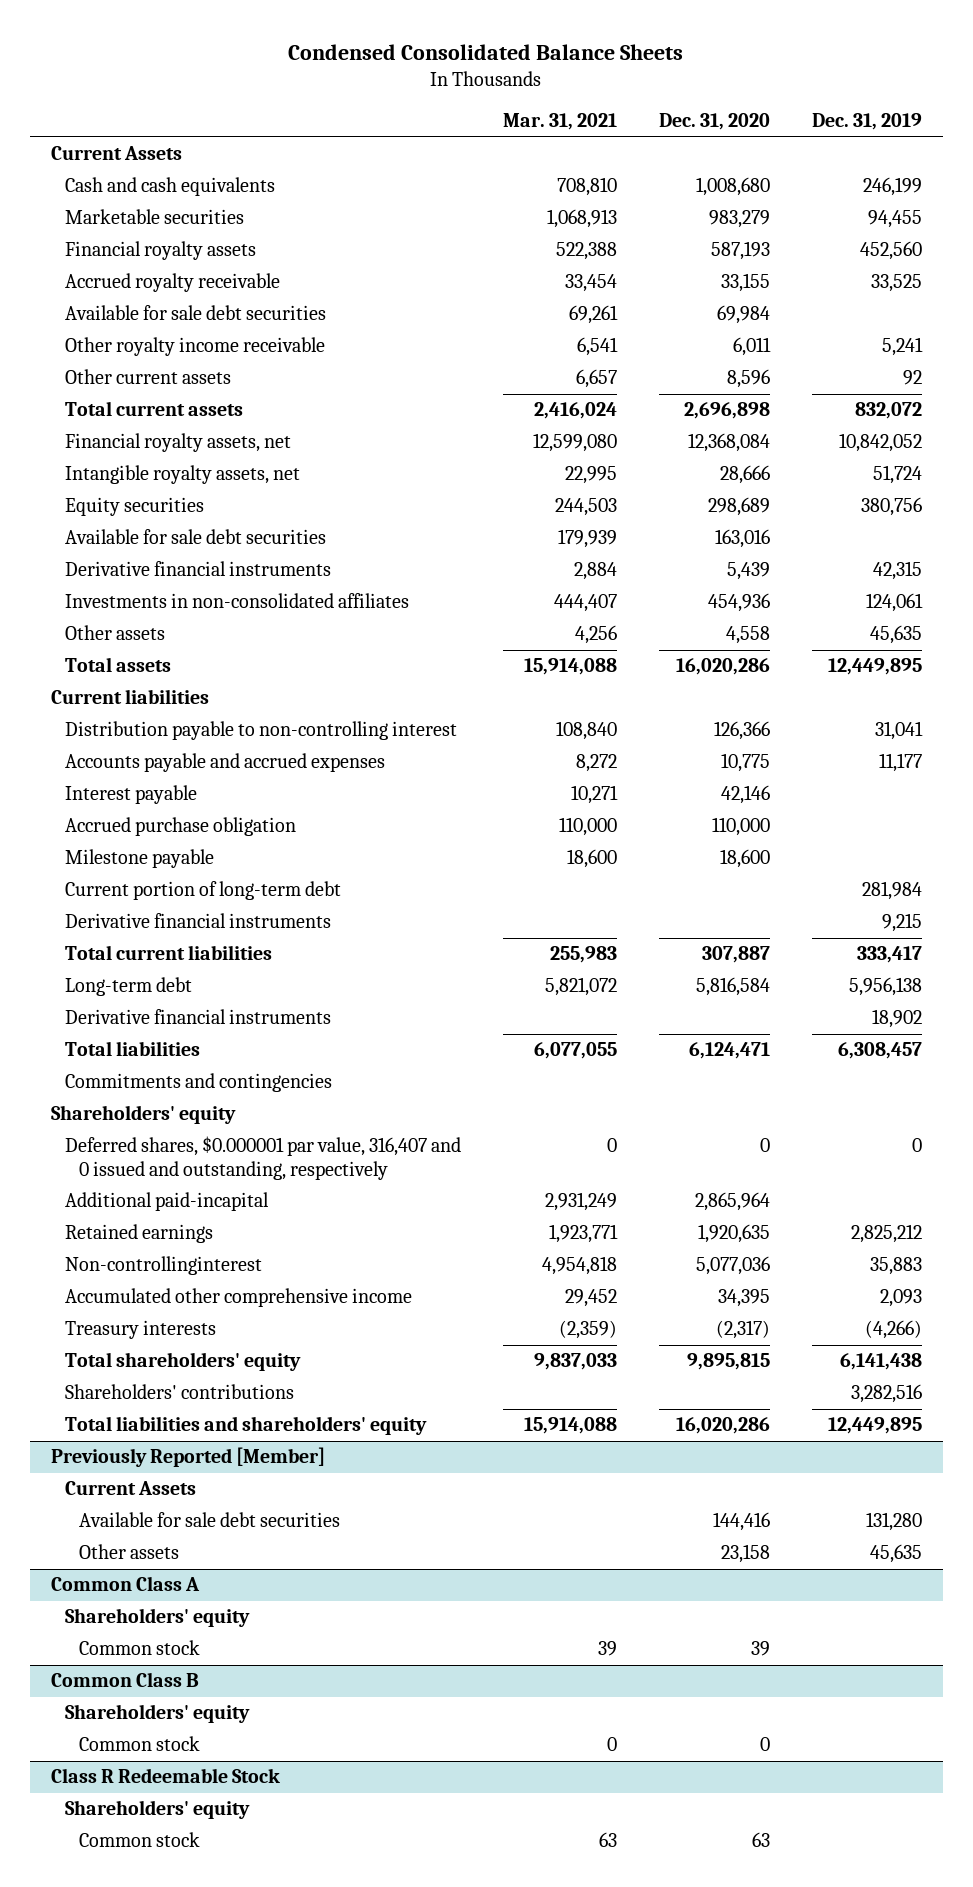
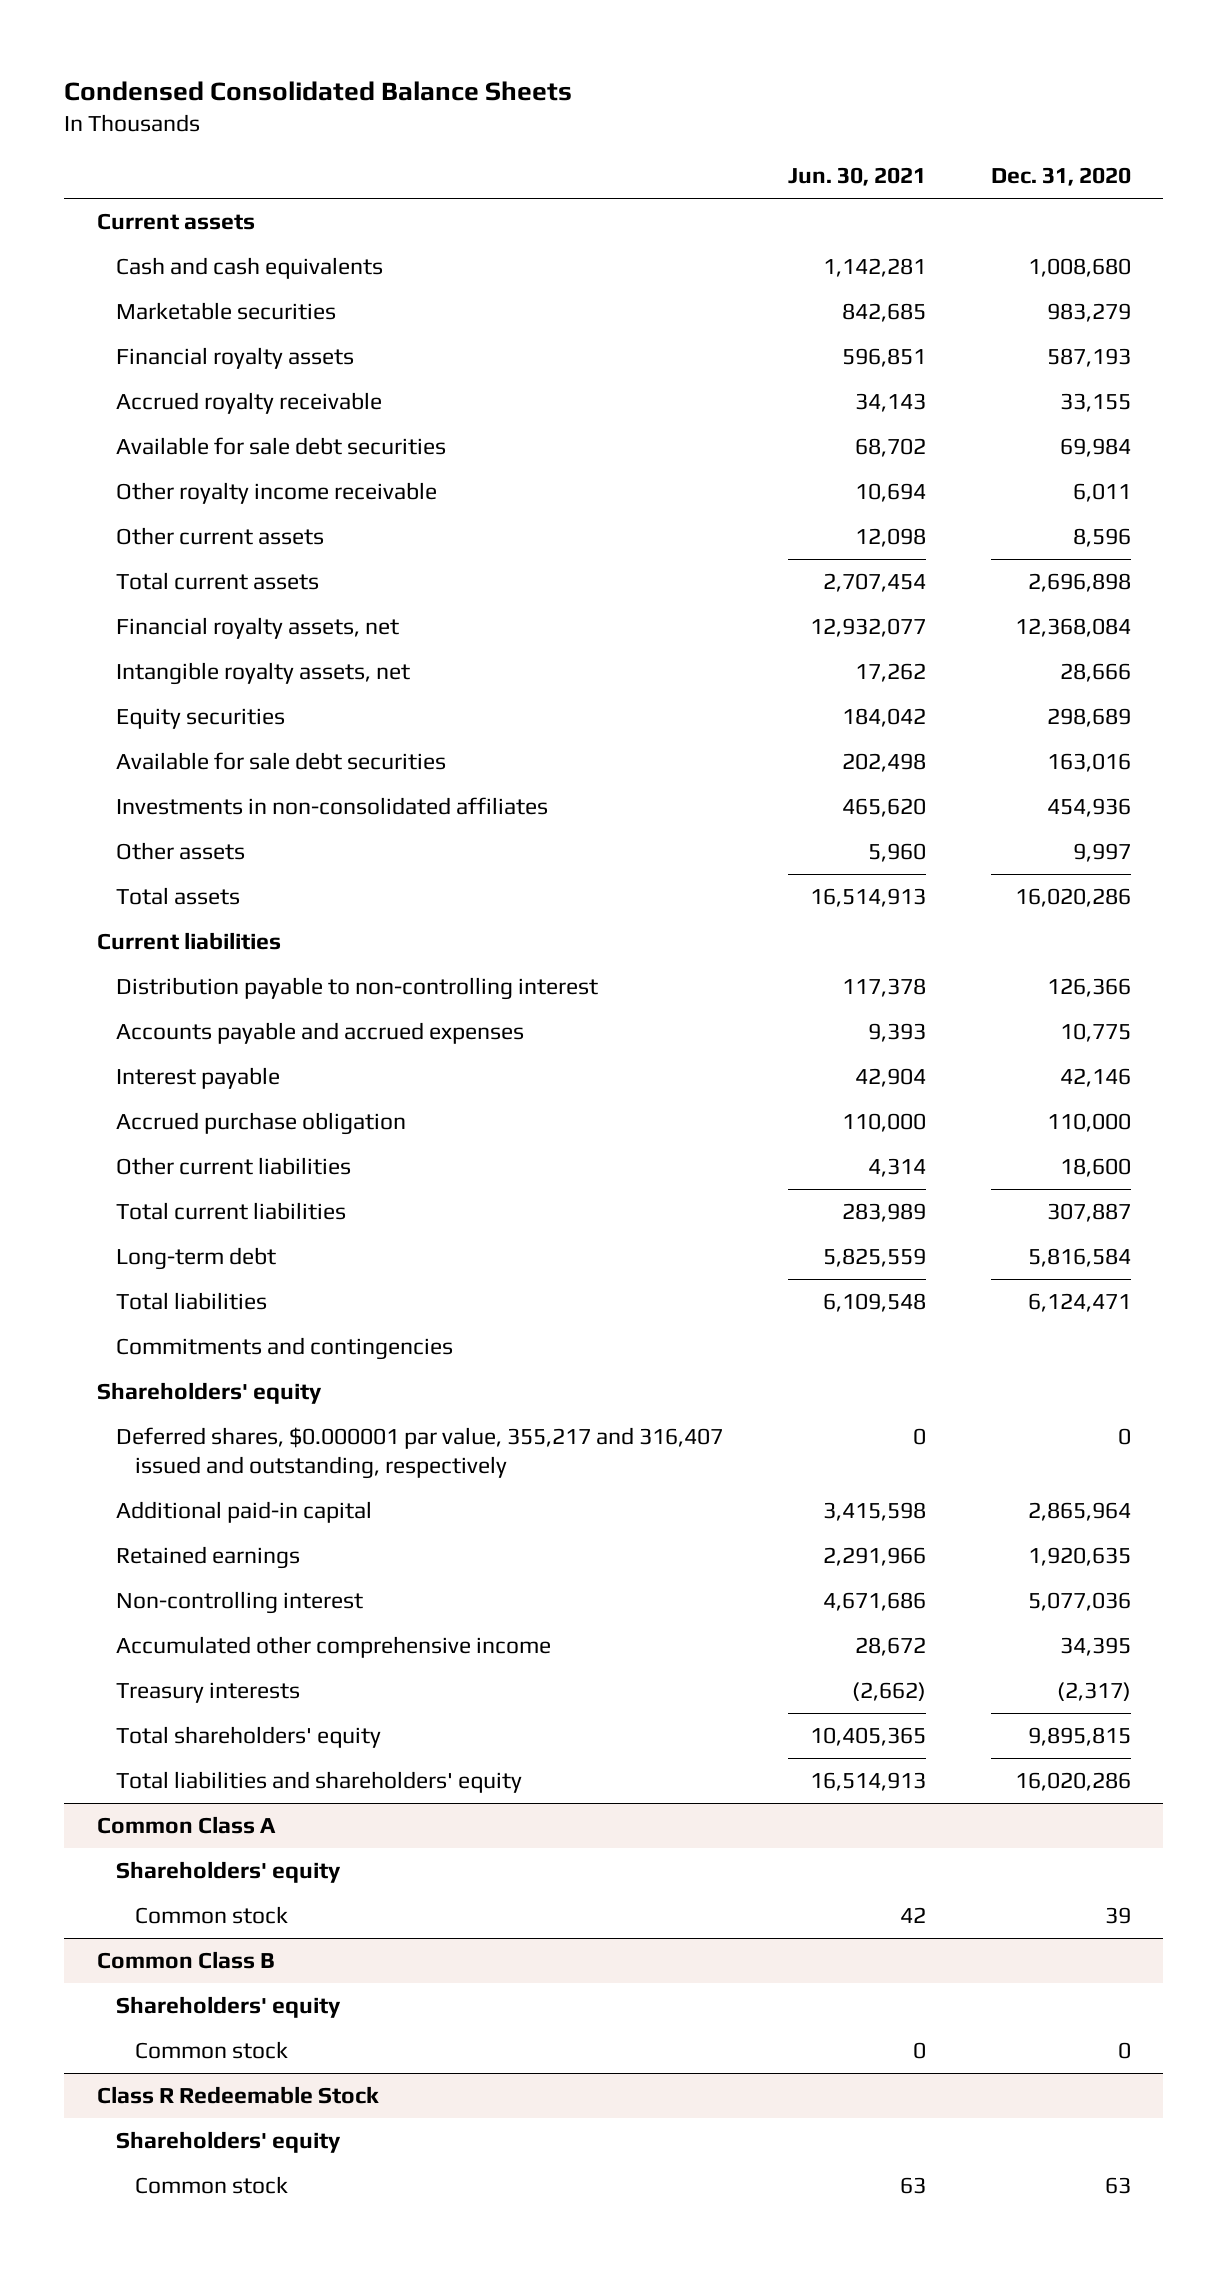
[503,113,618,131] Mar. 31, 2021 -> none
[812,113,923,131] Dec. 31, 2019 -> none
none -> [787,167,926,187] Jun. 30, 2021
[50,146,182,161] Current Assets -> [96,212,255,230] Current assets
[64,561,331,577] Derivative financial instruments -> none
[726,626,771,645] 4,558 -> [1072,842,1131,862] 9,997
[64,881,341,901] Current portion of long-term debt -> none
[64,913,331,929] Derivative financial instruments -> none
[64,849,214,869] Milestone payable -> [115,1156,351,1175] Other current liabilities
[64,1009,331,1025] Derivative financial instruments -> none
[64,1136,461,1180] Deferred shares, $0.000001 par value, 316,407 and 0 issued and outstanding, respectively -> [115,1426,723,1479] Deferred shares, $0.000001 par value, 355,217 and 316,407 issued and outstanding, respectively
[64,1192,269,1212] Additional paid-incapital -> [115,1500,372,1523] Additional paid-in capital
[64,1256,262,1276] Non-controllinginterest -> [115,1590,363,1614] Non-controlling interest
[64,1384,294,1400] Shareholders' contributions -> none
[50,1447,325,1468] Previously Reported [Member] -> none
[64,1481,196,1496] Current Assets -> none
[79,1512,341,1528] Available for sale debt securities -> none
[79,1544,180,1560] Other assets -> none

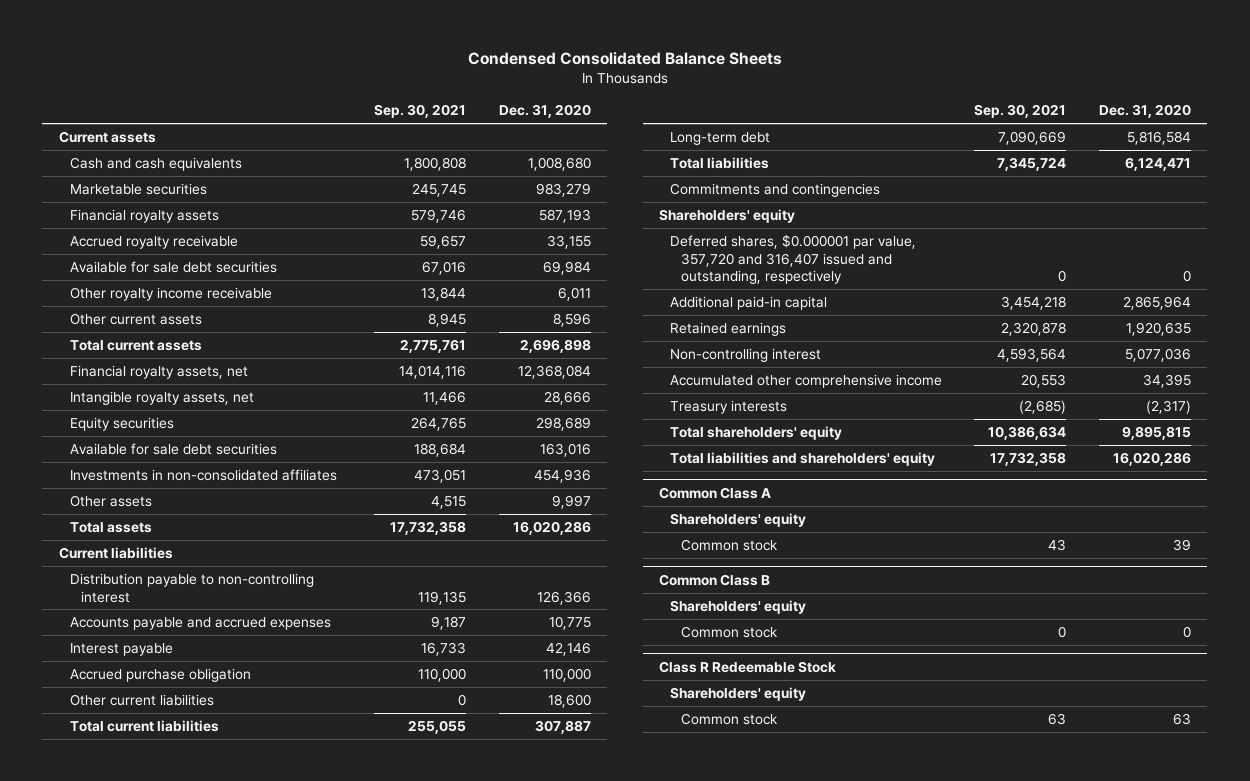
[787,167,926,187] Jun. 30, 2021 -> none
none -> [374,104,467,119] Sep. 30, 2021
[115,1426,723,1479] Deferred shares, $0.000001 par value, 355,217 and 316,407 issued and outstanding, respectively -> [669,233,916,285] Deferred shares, $0.000001 par value, 357,720 and 316,407 issued and outstanding, respectively

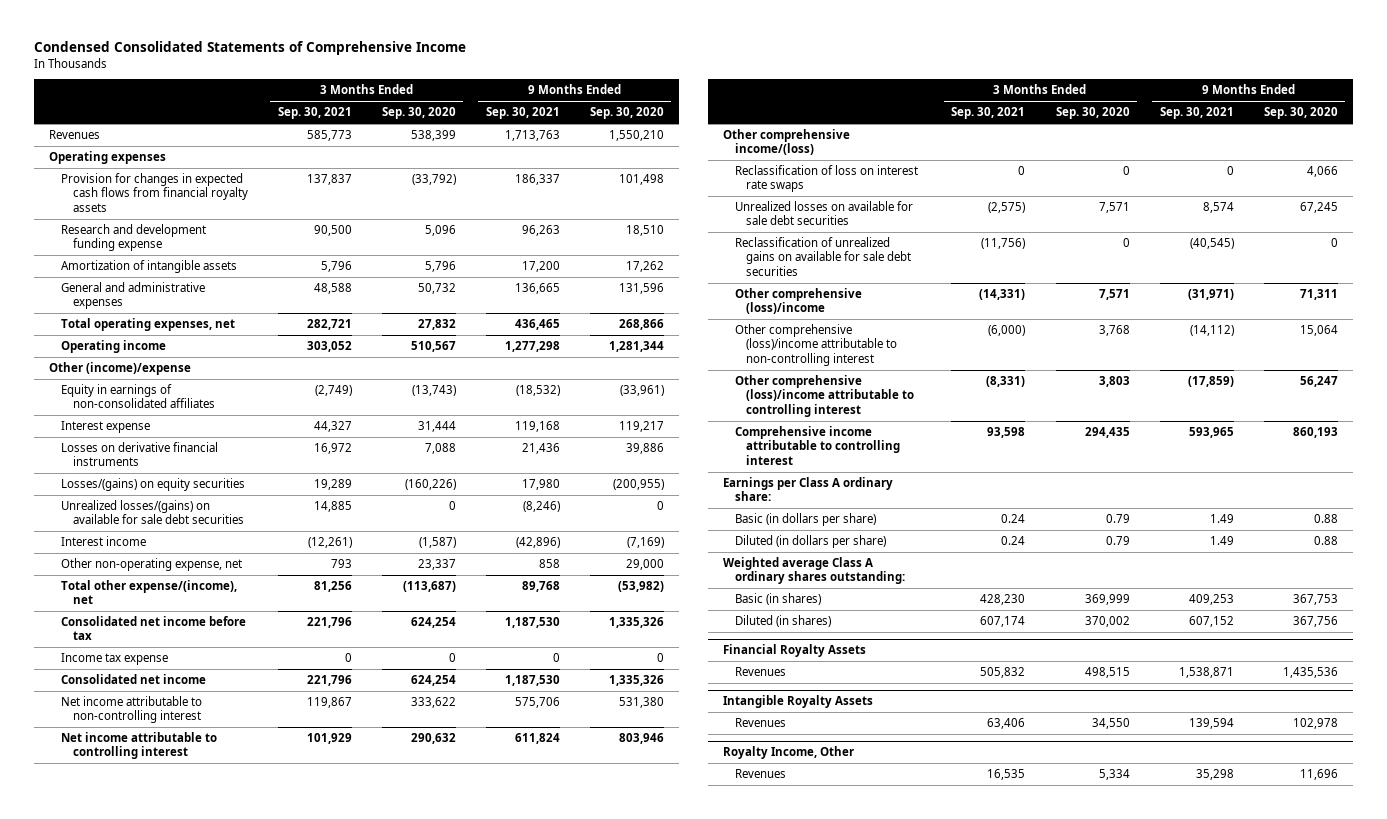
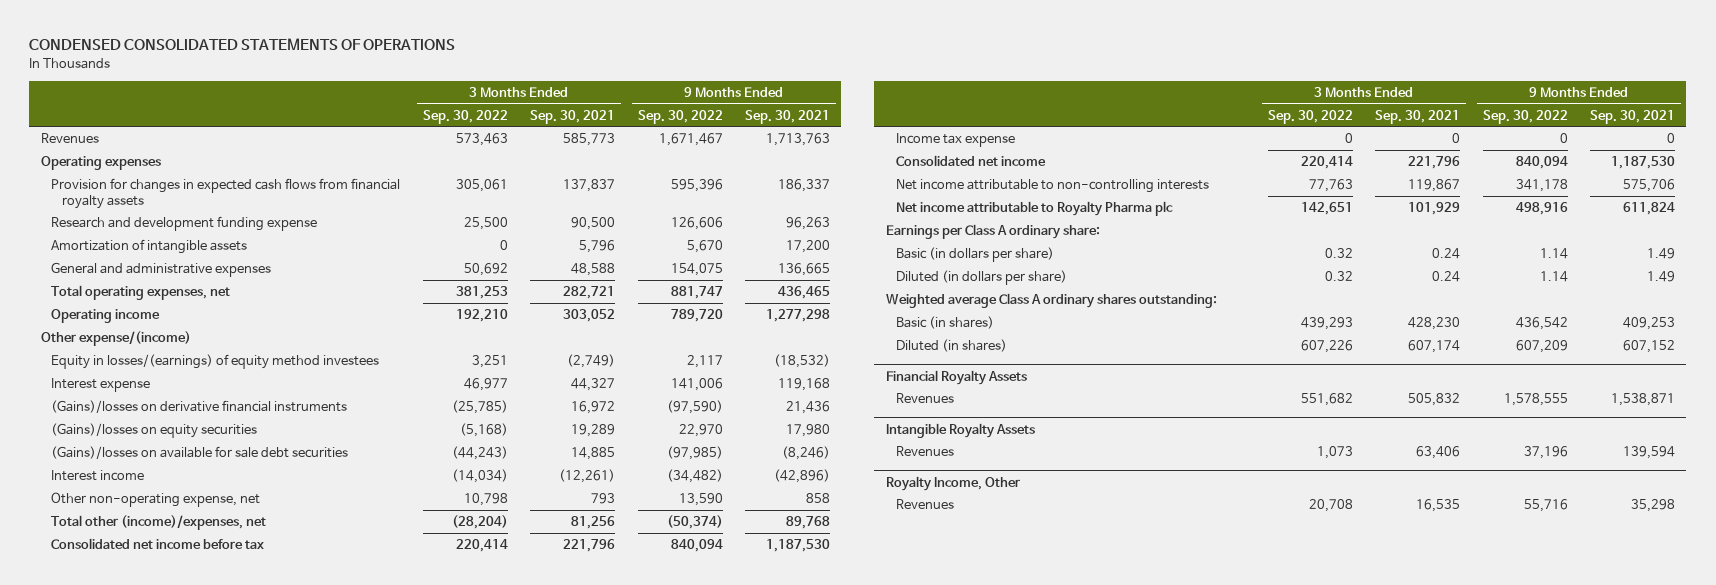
[34,41,467,56] Condensed Consolidated Statements of Comprehensive Income -> [29,37,456,50] CONDENSED CONSOLIDATED STATEMENTS OF OPERATIONS
[381,107,456,120] Sep. 30, 2020 -> none
[589,107,664,120] Sep. 30, 2020 -> none
none -> [422,109,508,124] Sep. 30, 2022
none -> [637,109,723,124] Sep. 30, 2022
[49,362,192,376] Other (income)/expense -> [40,331,191,347] Other expense/(income)
[60,384,215,409] Equity in earnings of non-consolidated affiliates -> [51,354,380,370] Equity in losses/(earnings) of equity method investees
[60,442,218,467] Losses on derivative financial instruments -> [51,400,348,414] (Gains)/losses on derivative financial instruments
[60,478,245,492] Losses/(gains) on equity securities -> [51,423,258,439] (Gains)/losses on equity securities
[60,500,244,525] Unrealized losses/(gains) on available for sale debt securities -> [51,446,349,460] (Gains)/losses on available for sale debt securities
[60,580,237,605] Total other expense/(income), net -> [51,515,267,531] Total other (income)/expenses, net
[722,129,850,156] Other comprehensive income/(loss) -> none
[734,165,918,193] Reclassification of loss on interest rate swaps -> none
[734,201,913,226] Unrealized losses on available for sale debt securities -> none
[734,237,912,276] Reclassification of unrealized gains on available for sale debt securities -> none
[734,288,862,315] Other comprehensive (loss)/income -> none
[734,324,898,366] Other comprehensive (loss)/income attributable to non-controlling interest -> none
[734,375,915,417] Other comprehensive (loss)/income attributable to controlling interest -> none
[734,426,901,465] Comprehensive income attributable to controlling interest -> none
[60,696,202,724] Net income attributable to non-controlling interest -> [896,179,1210,194] Net income attributable to non-controlling interests
[60,732,217,760] Net income attributable to controlling interest -> [896,201,1174,217] Net income attributable to Royalty Pharma plc

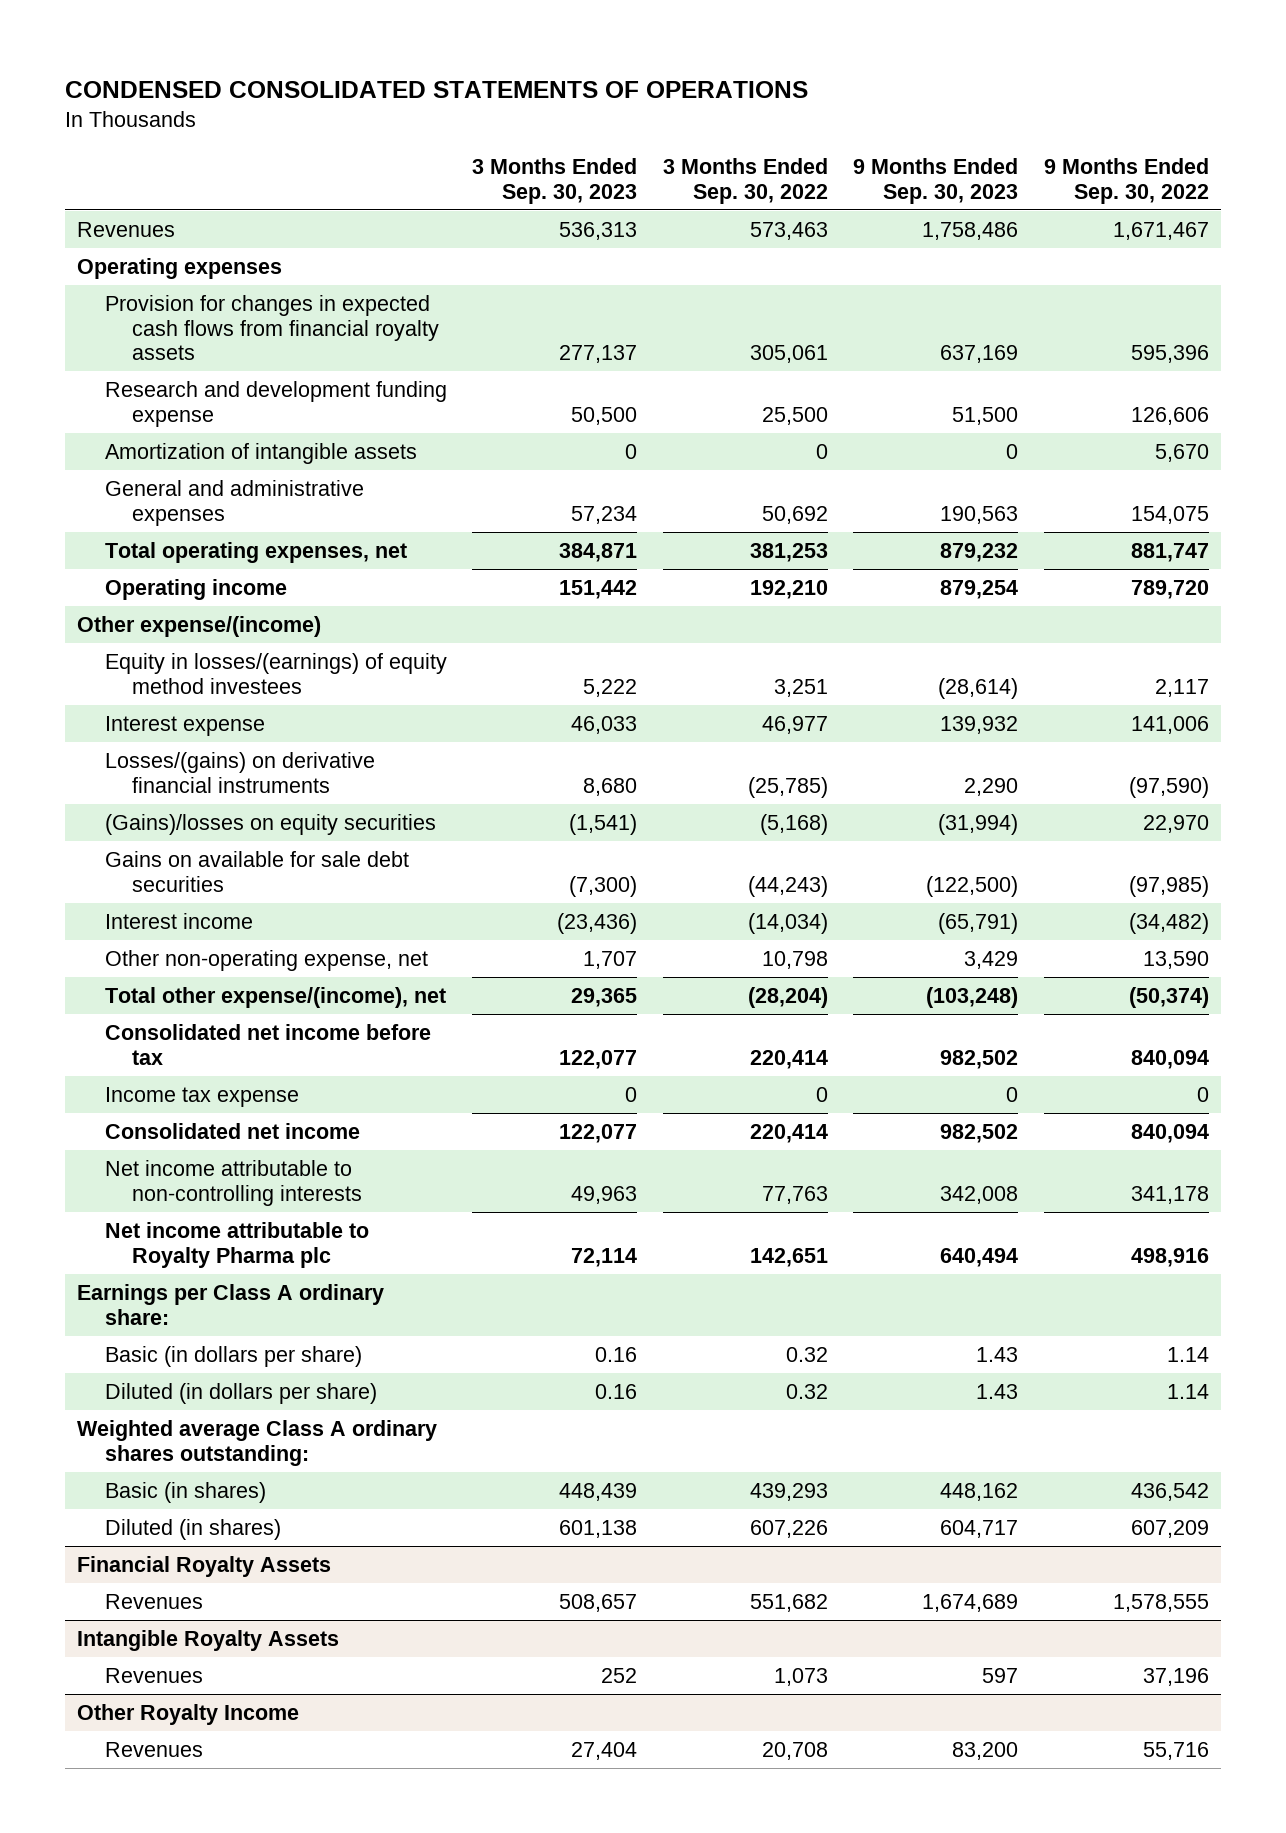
[530,109,616,124] Sep. 30, 2021 -> none
[745,109,831,124] Sep. 30, 2021 -> none
none -> [472,158,638,204] 3 Months Ended Sep. 30, 2023
none -> [853,158,1019,204] 9 Months Ended Sep. 30, 2023
[51,400,348,414] (Gains)/losses on derivative financial instruments -> [104,751,375,793] Losses/(gains) on derivative financial instruments
[51,446,349,460] (Gains)/losses on available for sale debt securities -> [104,850,409,892] Gains on available for sale debt securities
[51,515,267,531] Total other (income)/expenses, net -> [104,986,446,1008] Total other expense/(income), net
[885,475,1020,491] Royalty Income, Other -> [77,1703,300,1725] Other Royalty Income

